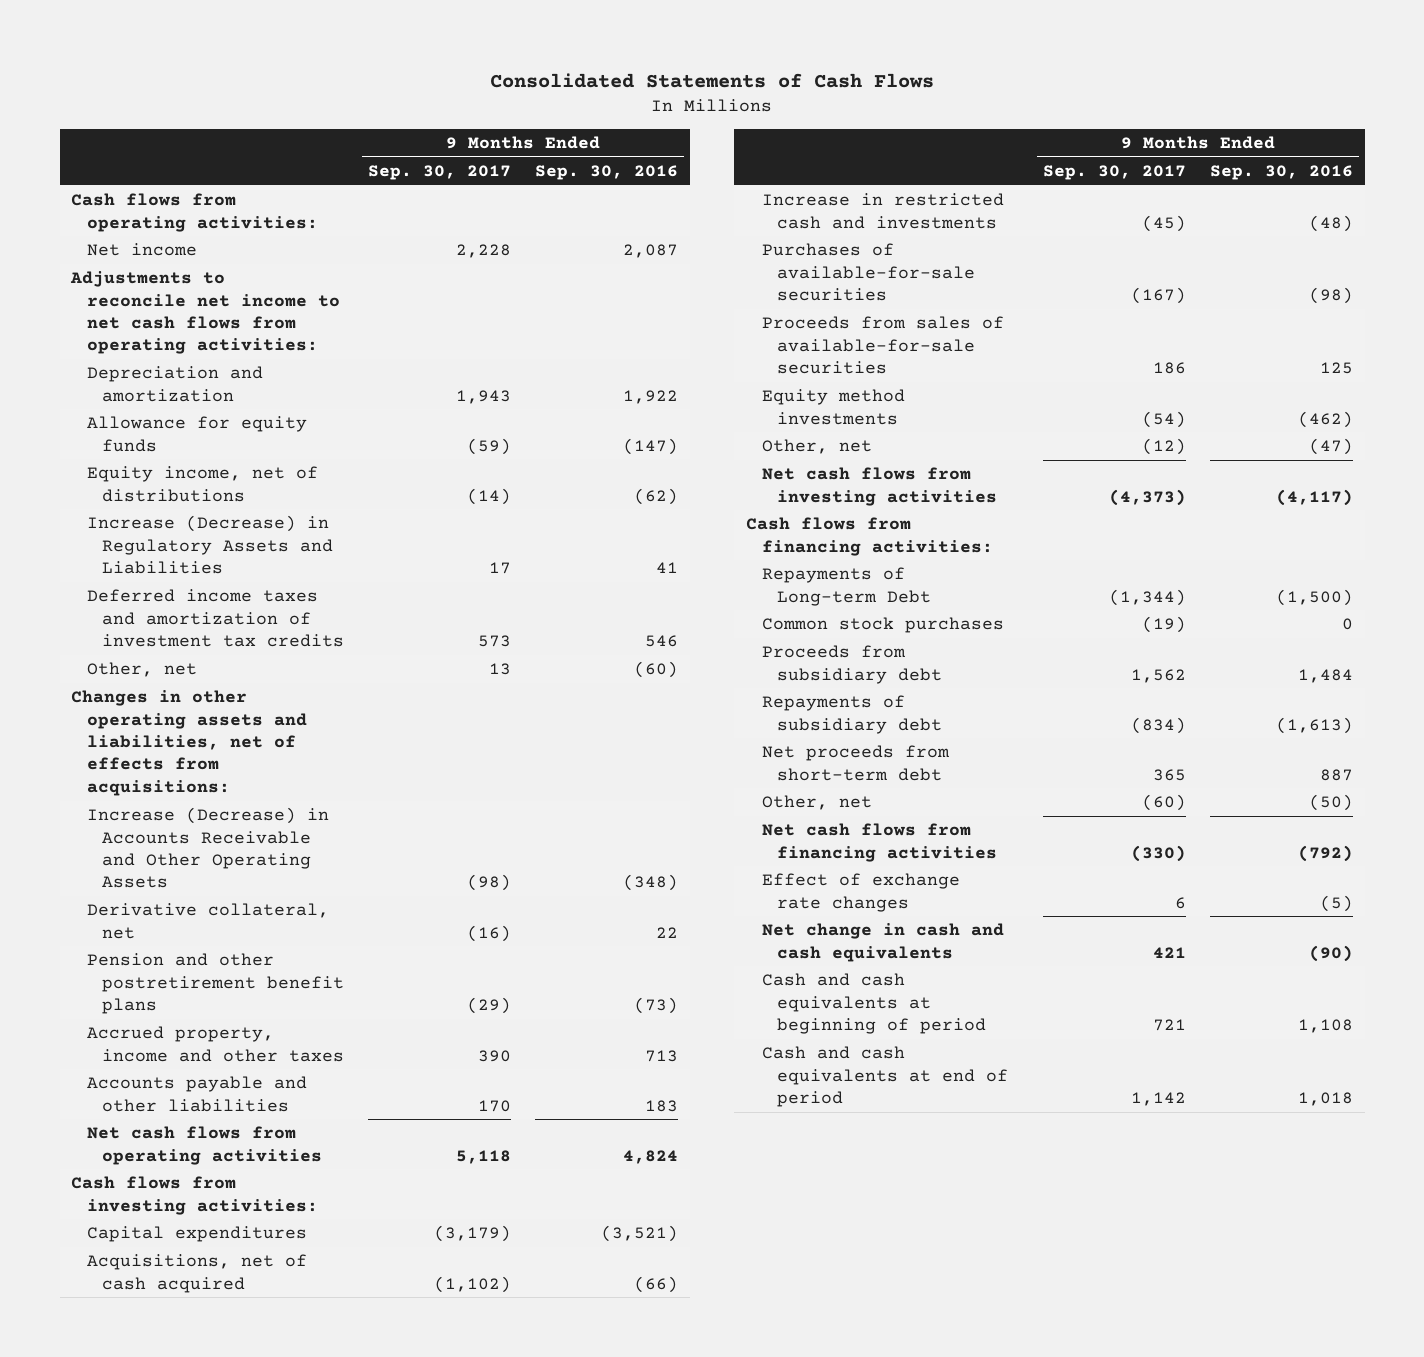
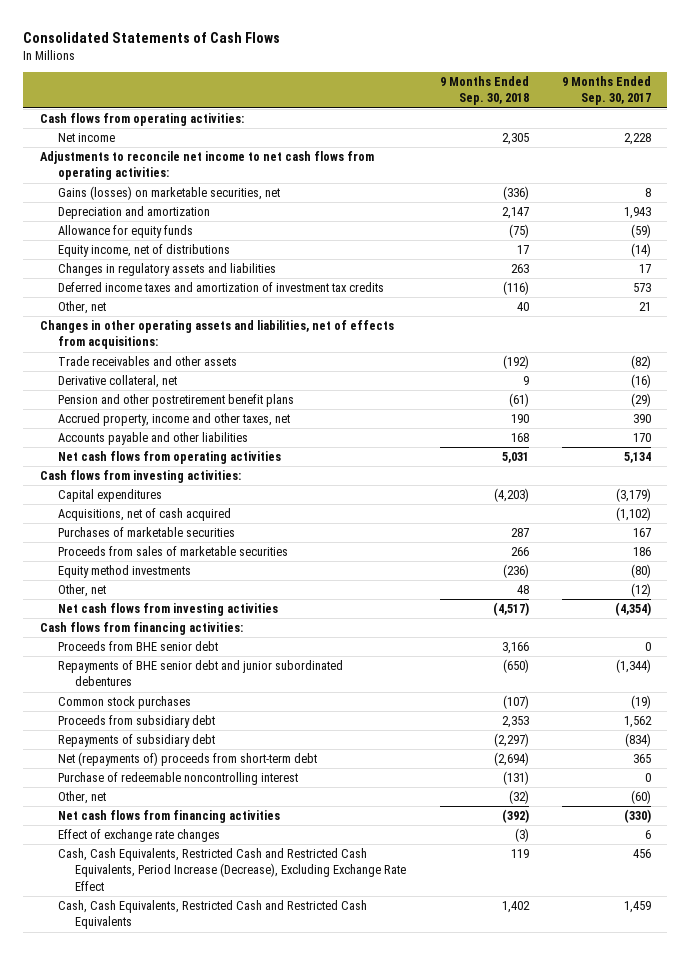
[534,164,678,180] Sep. 30, 2016 -> none
none -> [439,76,529,106] 9 Months Ended Sep. 30, 2018
none -> [57,186,280,201] Gains (losses) on marketable securities, net
[86,515,334,575] Increase (Decrease) in Regulatory Assets and Liabilities -> [57,263,276,277] Changes in regulatory assets and liabilities
[489,663,512,676] 13 -> [638,302,651,312] 21
[86,807,329,889] Increase (Decrease) in Accounts Receivable and Other Operating Assets -> [57,356,237,367] Trade receivables and other assets
[467,874,512,892] (98) -> [630,355,651,370] (82)
[86,1026,345,1062] Accrued property, income and other taxes -> [57,413,290,427] Accrued property, income and other taxes, net
[456,1149,512,1164] 5,118 -> [623,452,651,464] 5,134
[761,193,1004,229] Increase in restricted cash and investments -> none
[761,243,976,302] Purchases of available-for-sale securities -> none
none -> [57,527,235,538] Purchases of marketable securities
[761,316,1004,375] Proceeds from sales of available-for-sale securities -> [57,546,288,557] Proceeds from sales of marketable securities
[1141,410,1186,428] (54) -> [630,564,651,579] (80)
[1108,488,1186,506] (4,373) -> [614,602,651,617] (4,354)
none -> [57,641,218,652] Proceeds from BHE senior debt
[761,567,932,606] Repayments of Long-term Debt -> [57,660,343,687] Repayments of BHE senior debt and junior subordinated debentures
[761,745,950,781] Net proceeds from short-term debt -> [57,752,317,767] Net (repayments of) proceeds from short-term debt
none -> [57,772,298,786] Purchase of redeemable noncontrolling interest
[761,923,1004,962] Net change in cash and cash equivalents -> none
[761,973,987,1035] Cash and cash equivalents at beginning of period -> none
[761,1046,1009,1108] Cash and cash equivalents at end of period -> none
none -> [57,848,407,891] Cash, Cash Equivalents, Restricted Cash and Restricted Cash Equivalents, Period Increase (Decrease), Excluding Exchange Rate Effect
none -> [57,900,367,930] Cash, Cash Equivalents, Restricted Cash and Restricted Cash Equivalents

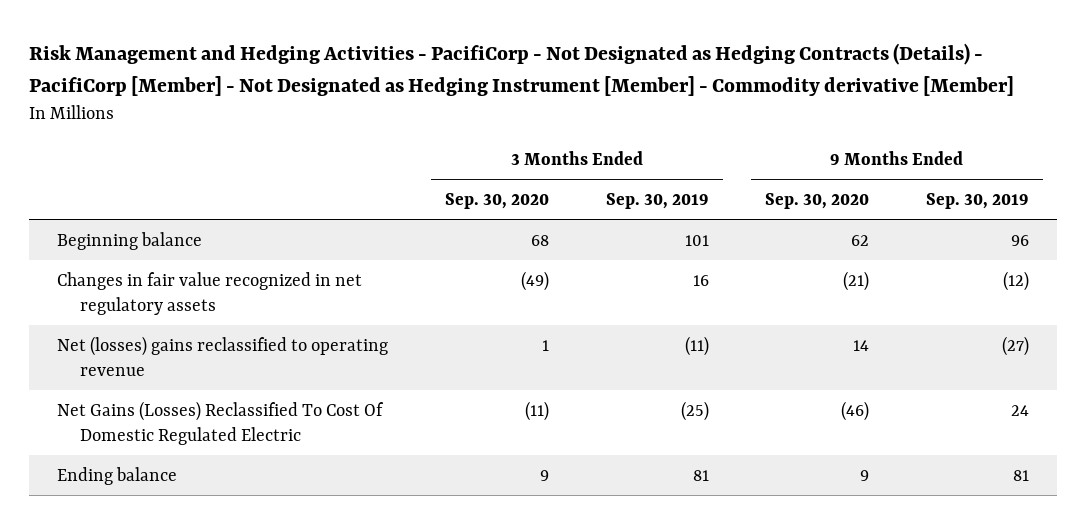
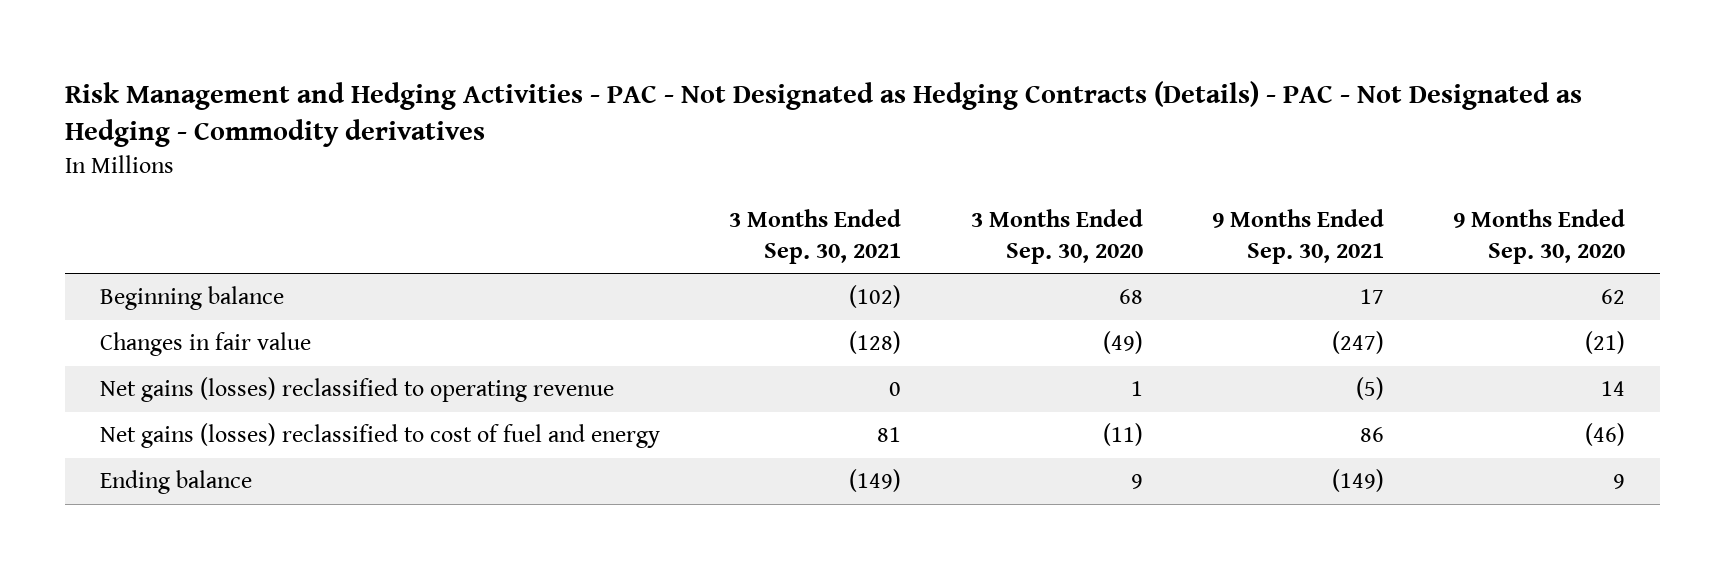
[29,43,1015,96] Risk Management and Hedging Activities - PacifiCorp - Not Designated as Hedging Contracts (Details) - PacifiCorp [Member] - Not Designated as Hedging Instrument [Member] - Commodity derivative [Member] -> [65,80,1583,148] Risk Management and Hedging Activities - PAC - Not Designated as Hedging Contracts (Details) - PAC - Not Designated as Hedging - Commodity derivatives
[605,192,709,209] Sep. 30, 2019 -> none
[925,192,1029,209] Sep. 30, 2019 -> none
none -> [729,209,902,264] 3 Months Ended Sep. 30, 2021
none -> [1211,209,1384,264] 9 Months Ended Sep. 30, 2021
[57,271,363,315] Changes in fair value recognized in net regulatory assets -> [99,332,311,357] Changes in fair value
[57,335,389,376] Net (losses) gains reclassified to operating revenue -> [99,377,614,403] Net gains (losses) reclassified to operating revenue
[57,400,385,445] Net Gains (Losses) Reclassified To Cost Of Domestic Regulated Electric -> [99,423,660,449] Net gains (losses) reclassified to cost of fuel and energy

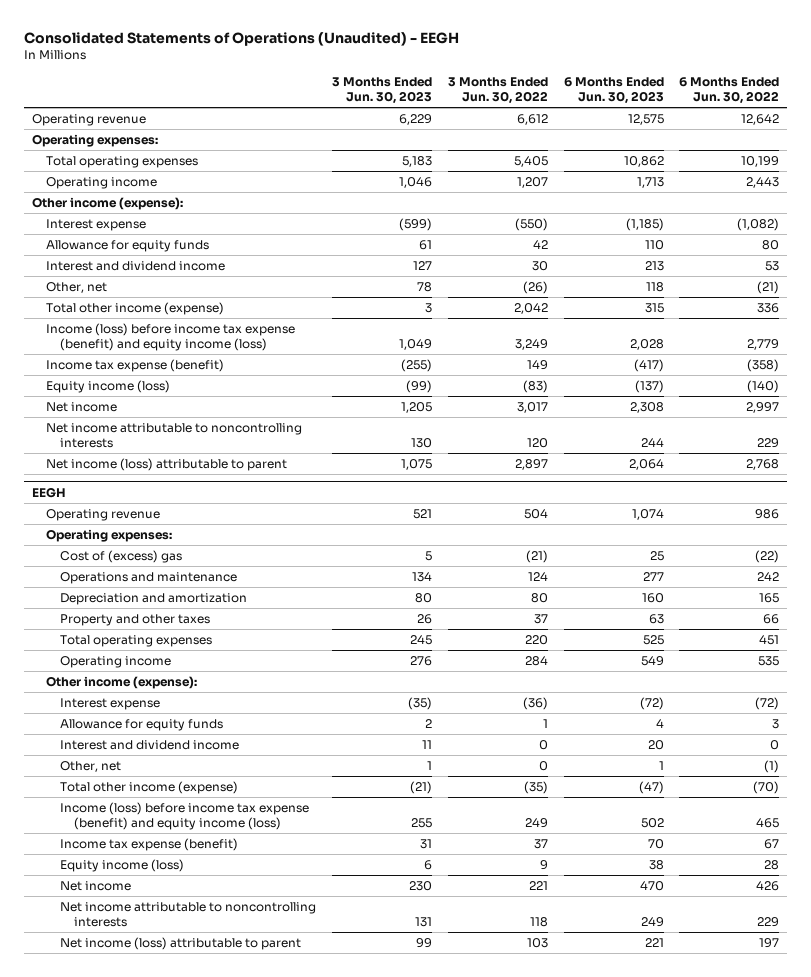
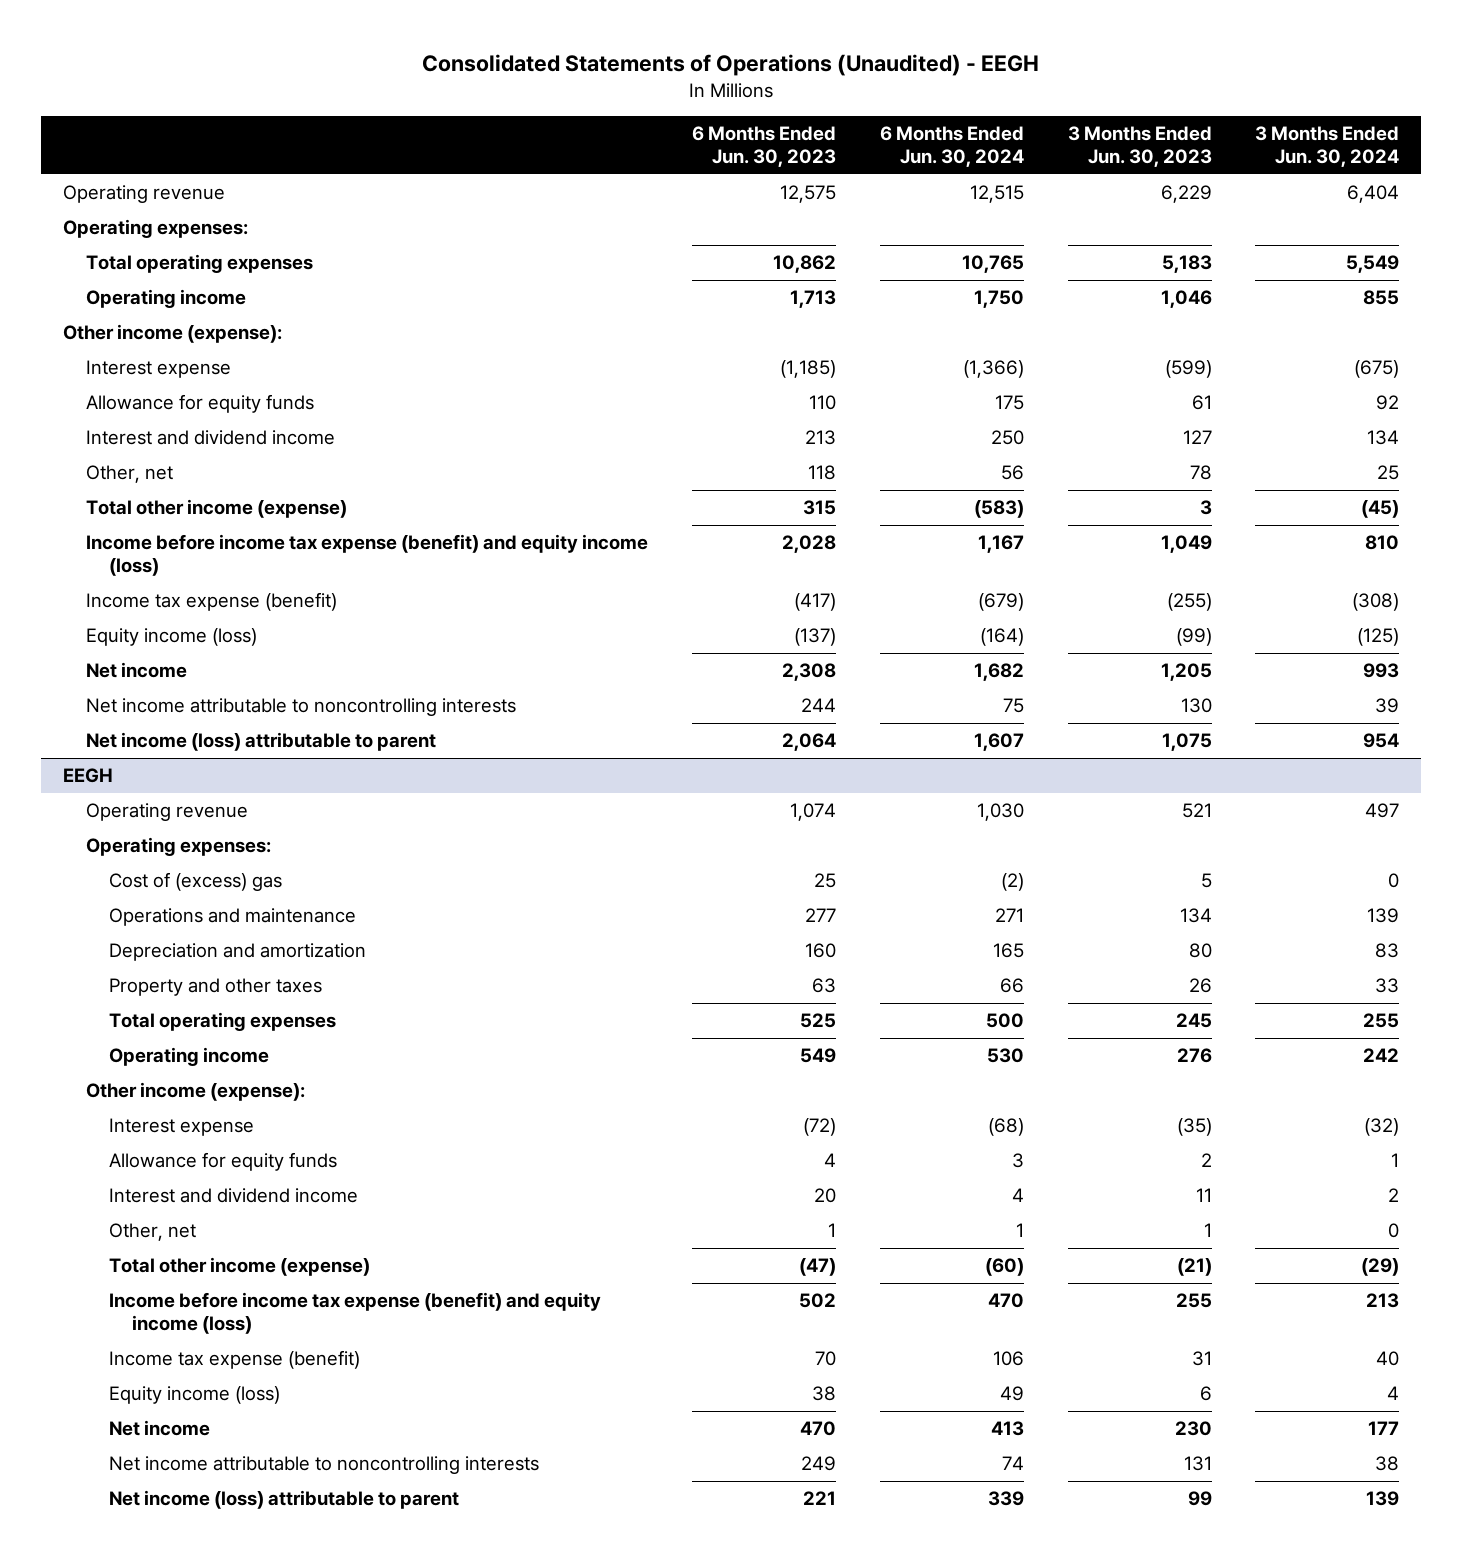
[447,77,548,105] 3 Months Ended Jun. 30, 2022 -> none
[679,77,780,105] 6 Months Ended Jun. 30, 2022 -> none
none -> [879,126,1024,168] 6 Months Ended Jun. 30, 2024
none -> [1255,126,1400,168] 3 Months Ended Jun. 30, 2024
[45,323,295,351] Income (loss) before income tax expense (benefit) and equity income (loss) -> [86,534,649,577] Income before income tax expense (benefit) and equity income (loss)
[60,802,310,830] Income (loss) before income tax expense (benefit) and equity income (loss) -> [109,1292,602,1335] Income before income tax expense (benefit) and equity income (loss)

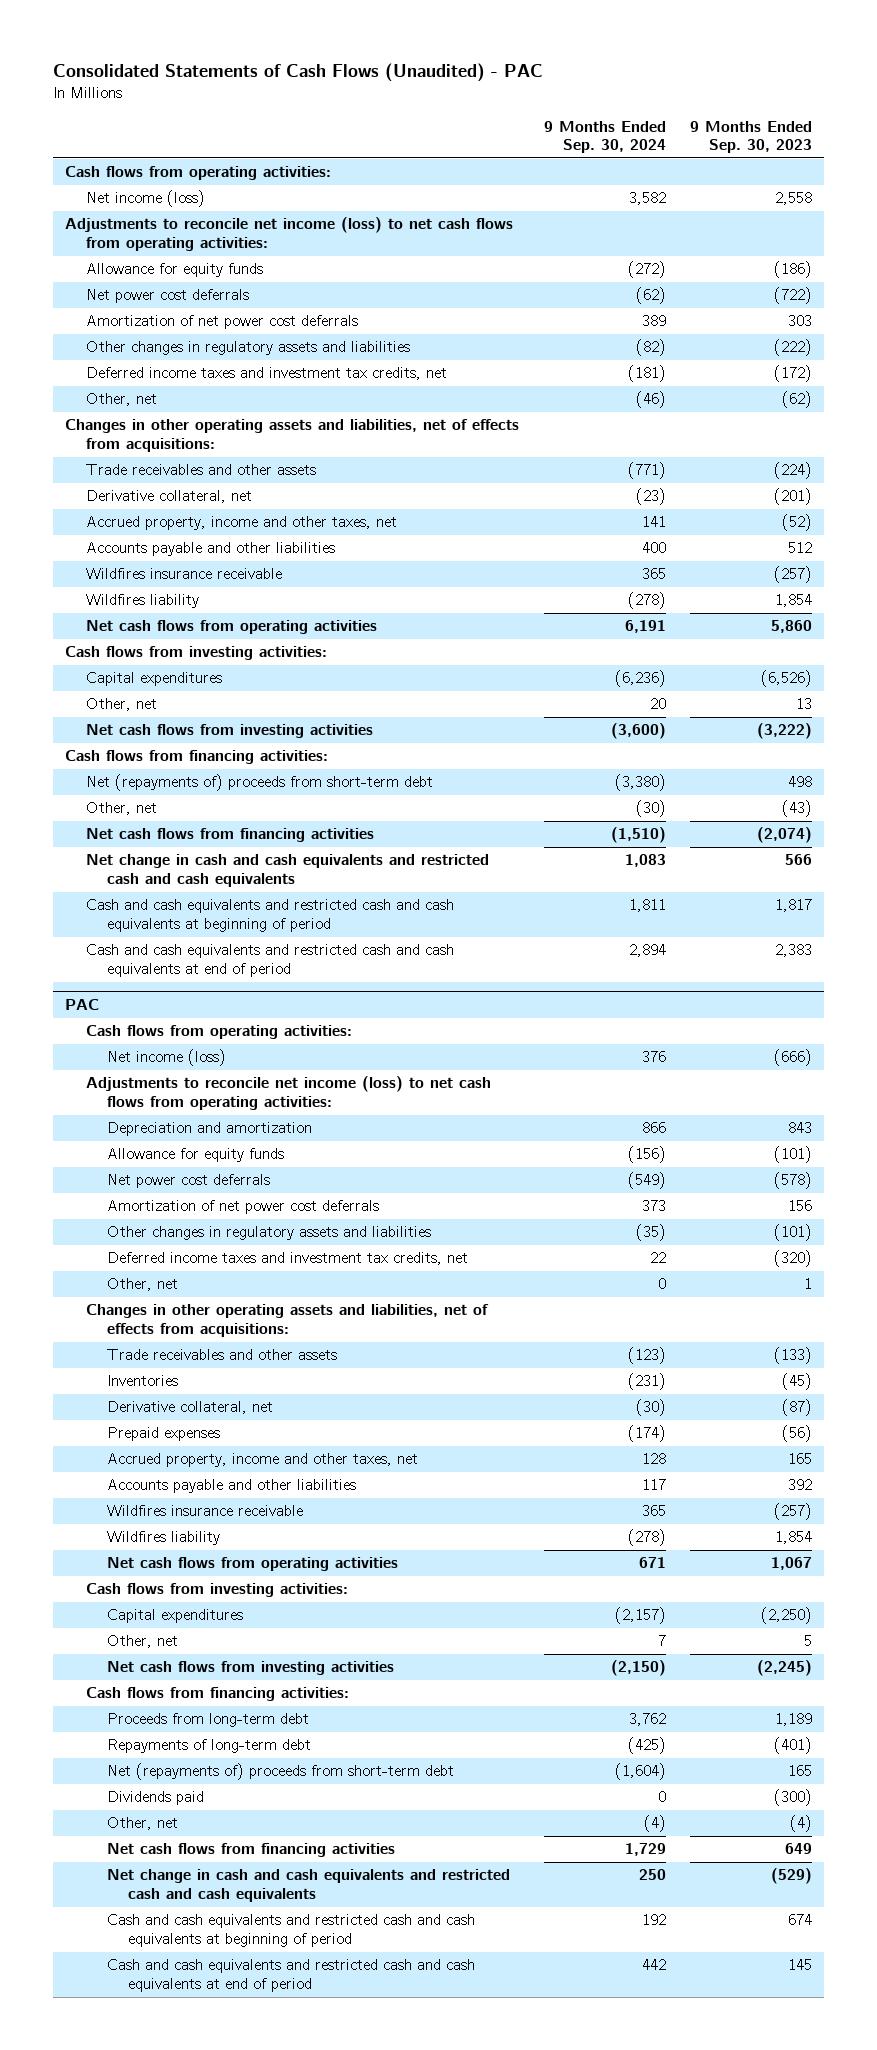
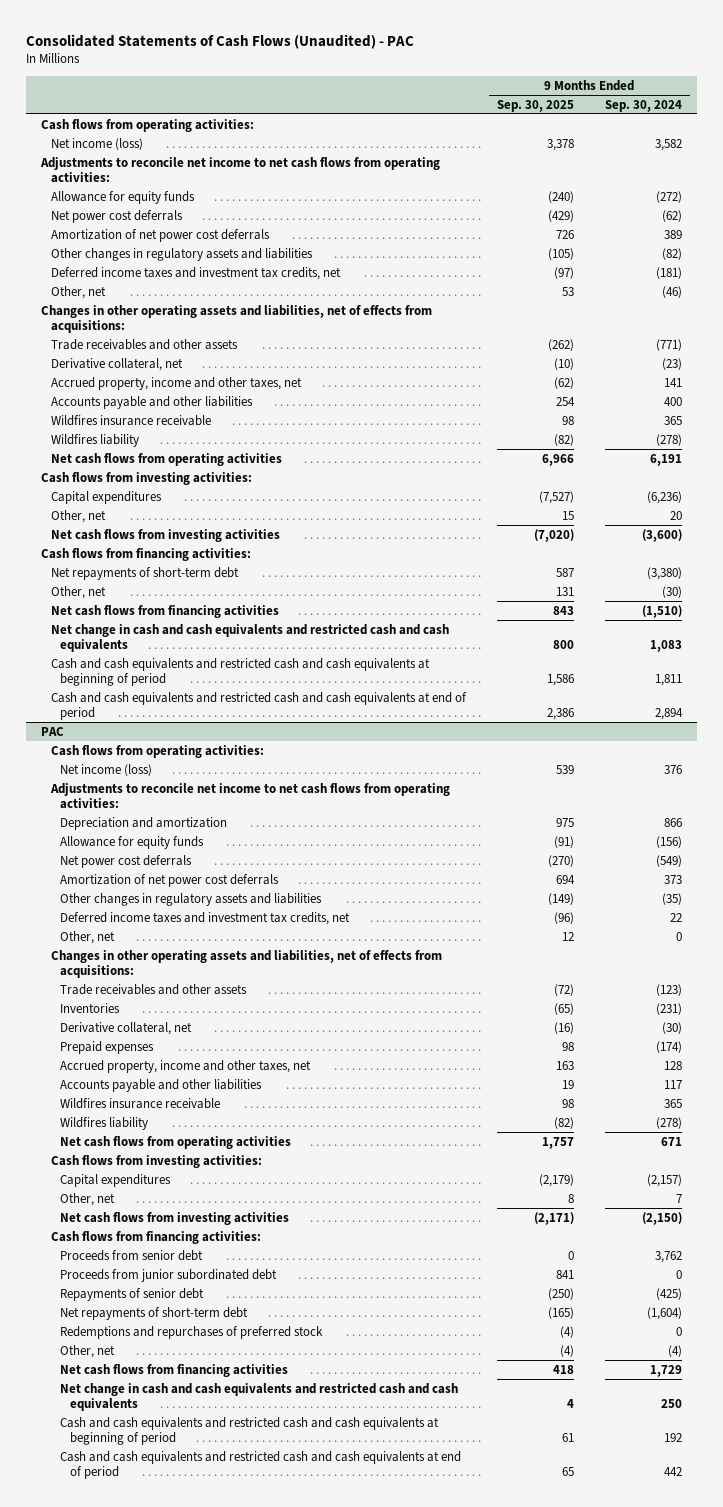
[690,120,813,154] 9 Months Ended Sep. 30, 2023 -> none
none -> [496,99,574,112] Sep. 30, 2025
[65,217,514,251] Adjustments to reconcile net income (loss) to net cash flows from operating activities: -> [40,156,441,184] Adjustments to reconcile net income to net cash flows from operating activities:
[85,774,433,792] Net (repayments of) proceeds from short-term debt -> [50,566,239,580] Net repayments of short-term debt
[85,1076,491,1110] Adjustments to reconcile net income (loss) to net cash flows from operating activities: -> [49,782,450,810] Adjustments to reconcile net income to net cash flows from operating activities:
[106,1791,204,1806] Dividends paid -> none
[106,1713,309,1728] Proceeds from long-term debt -> [60,1249,204,1261] Proceeds from senior debt
none -> [60,1268,278,1282] Proceeds from junior subordinated debt
[106,1739,311,1754] Repayments of long-term debt -> [60,1287,205,1301] Repayments of senior debt
[106,1763,454,1781] Net (repayments of) proceeds from short-term debt -> [60,1306,249,1320] Net repayments of short-term debt
none -> [60,1325,324,1339] Redemptions and repurchases of preferred stock

